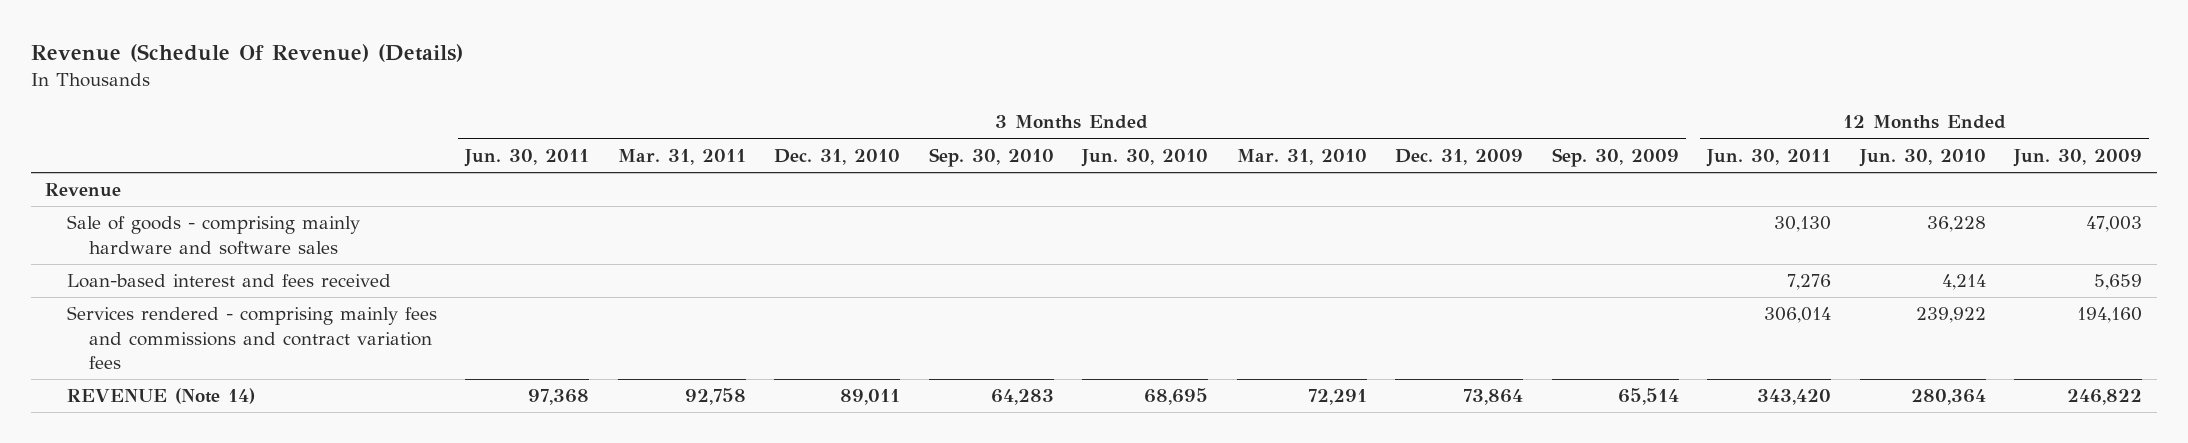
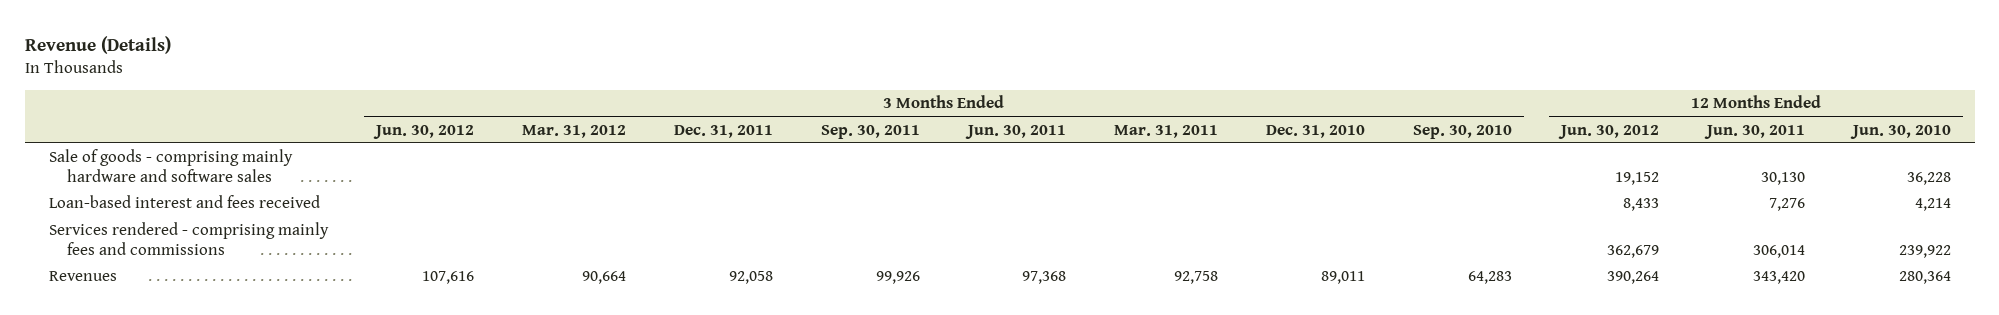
[30,44,463,63] Revenue (Schedule Of Revenue) (Details) -> [24,35,171,54] Revenue (Details)
[1081,148,1209,167] Jun. 30, 2010 -> none
[1236,148,1367,165] Mar. 31, 2010 -> none
[1395,148,1524,165] Dec. 31, 2009 -> none
[1551,147,1679,167] Sep. 30, 2009 -> none
[2013,148,2143,167] Jun. 30, 2009 -> none
none -> [372,124,474,139] Jun. 30, 2012
none -> [521,124,626,138] Mar. 31, 2012
none -> [674,124,774,138] Dec. 31, 2011
none -> [821,124,921,139] Sep. 30, 2011
none -> [1557,124,1659,139] Jun. 30, 2012
[45,183,122,198] Revenue -> none
[67,306,438,369] Services rendered - comprising mainly fees and commissions and contract variation fees -> [48,222,329,255] Services rendered - comprising mainly fees and commissions
[67,388,256,405] REVENUE (Note 14) -> [48,271,117,282] Revenues

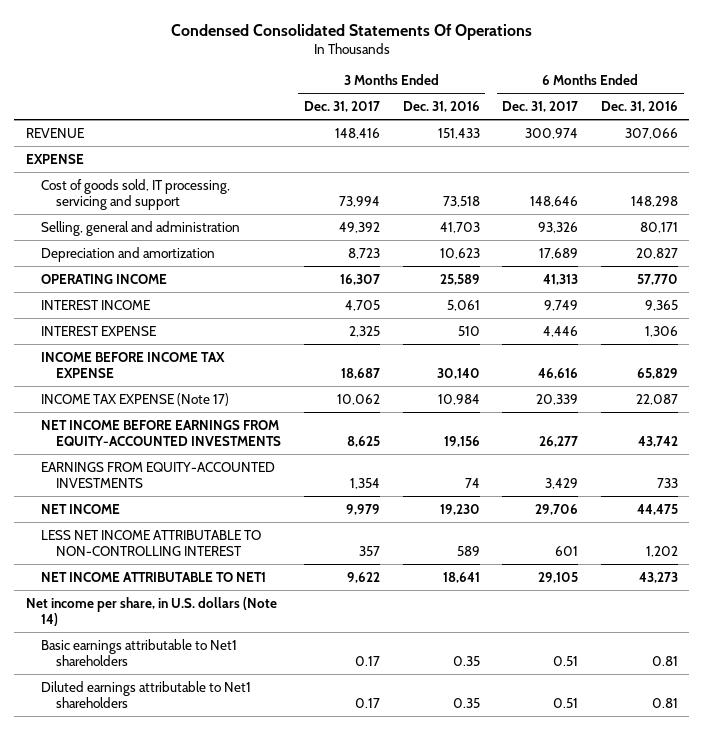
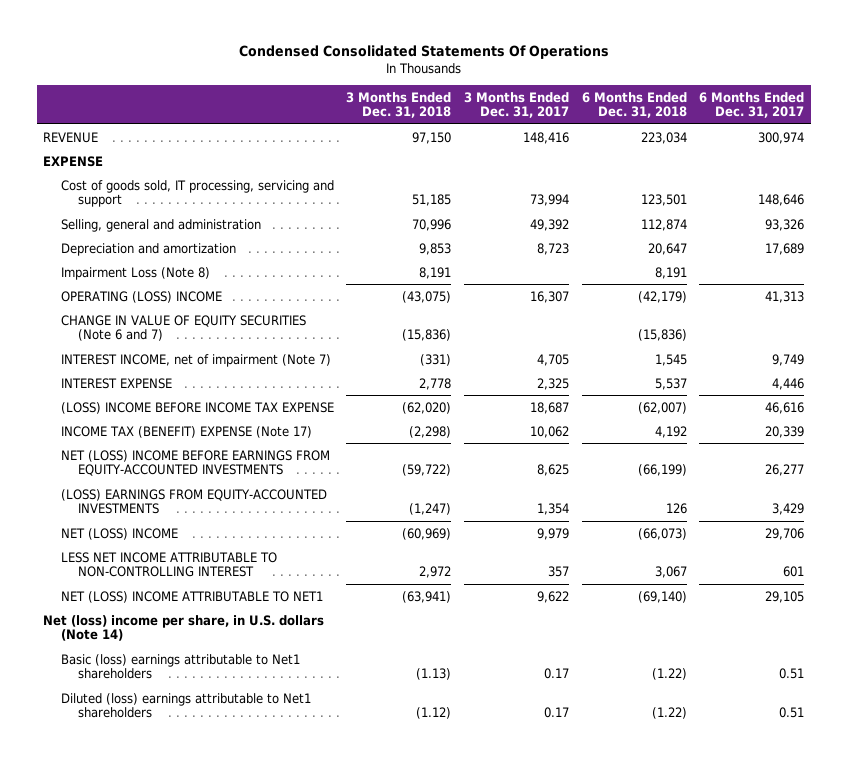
[402,101,480,113] Dec. 31, 2016 -> none
[600,101,678,113] Dec. 31, 2016 -> none
none -> [346,91,452,119] 3 Months Ended Dec. 31, 2018
none -> [581,91,687,119] 6 Months Ended Dec. 31, 2018
none -> [60,266,210,280] Impairment Loss (Note 8)
[40,273,167,284] OPERATING INCOME -> [60,290,222,303] OPERATING (LOSS) INCOME
none -> [60,314,306,342] CHANGE IN VALUE OF EQUITY SECURITIES (Note 6 and 7)
[40,299,150,310] INTEREST INCOME -> [60,353,331,367] INTEREST INCOME, net of impairment (Note 7)
[40,351,225,378] INCOME BEFORE INCOME TAX EXPENSE -> [60,401,334,414] (LOSS) INCOME BEFORE INCOME TAX EXPENSE
[40,392,229,406] INCOME TAX EXPENSE (Note 17) -> [60,425,312,438] INCOME TAX (BENEFIT) EXPENSE (Note 17)
[40,419,282,446] NET INCOME BEFORE EARNINGS FROM EQUITY-ACCOUNTED INVESTMENTS -> [60,449,330,477] NET (LOSS) INCOME BEFORE EARNINGS FROM EQUITY-ACCOUNTED INVESTMENTS
[40,461,275,488] EARNINGS FROM EQUITY-ACCOUNTED INVESTMENTS -> [60,488,327,515] (LOSS) EARNINGS FROM EQUITY-ACCOUNTED INVESTMENTS
[40,503,120,514] NET INCOME -> [60,527,178,540] NET (LOSS) INCOME
[40,571,266,582] NET INCOME ATTRIBUTABLE TO NET1 -> [60,590,323,603] NET (LOSS) INCOME ATTRIBUTABLE TO NET1
[25,596,277,626] Net income per share, in U.S. dollars (Note 14) -> [43,614,325,642] Net (loss) income per share, in U.S. dollars (Note 14)
[40,638,237,666] Basic earnings attributable to Net1 shareholders -> [60,653,300,680] Basic (loss) earnings attributable to Net1 shareholders
[40,680,251,708] Diluted earnings attributable to Net1 shareholders -> [60,692,311,719] Diluted (loss) earnings attributable to Net1 shareholders

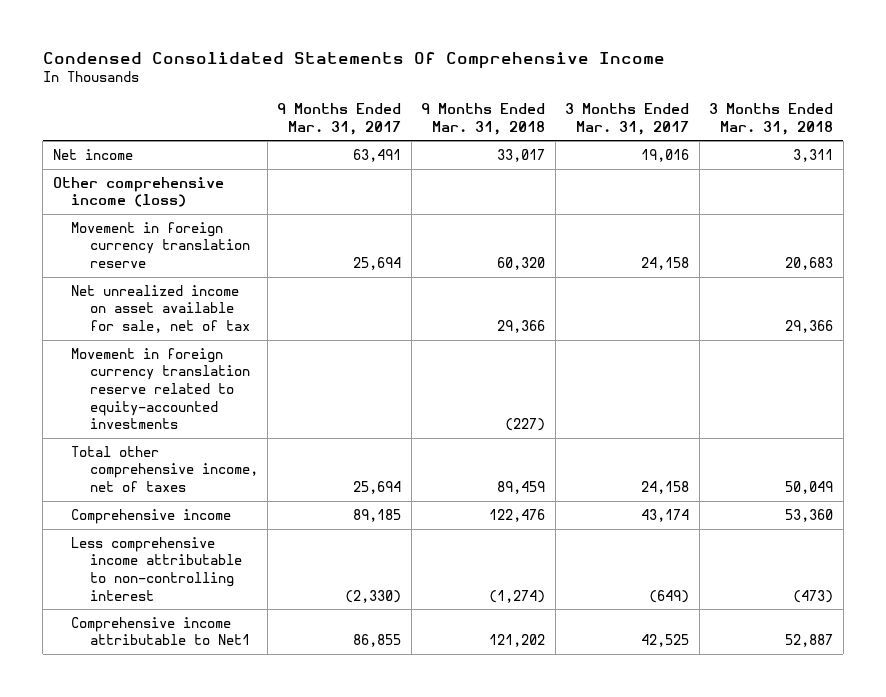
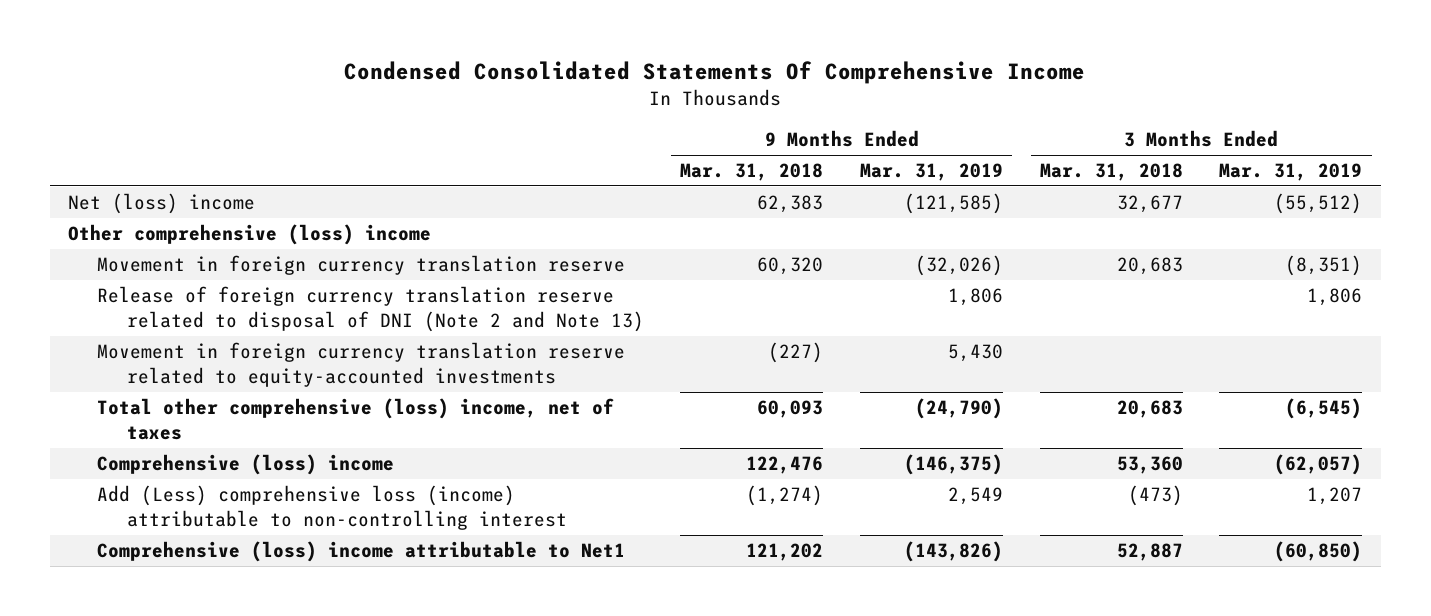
[277,103,402,135] 9 Months Ended Mar. 31, 2017 -> none
[565,103,690,135] 3 Months Ended Mar. 31, 2017 -> none
none -> [860,163,1004,182] Mar. 31, 2019
none -> [1219,163,1363,182] Mar. 31, 2019
[52,148,133,160] Net income -> [68,193,256,215] Net (loss) income
[497,148,546,162] 33,017 -> [757,195,824,214] 62,383
[793,148,834,162] 3,311 -> [1116,195,1183,214] 32,677
[52,176,224,208] Other comprehensive income (loss) -> [68,224,432,246] Other comprehensive (loss) income
[71,284,250,333] Net unrealized income on asset available for sale, net of tax -> none
none -> [97,286,644,332] Release of foreign currency translation reserve related to disposal of DNI (Note 2 and Note 13)
[71,445,258,492] Total other comprehensive income, net of taxes -> [97,398,615,440] Total other comprehensive (loss) income, net of taxes
[497,480,546,494] 89,459 -> [757,400,824,419] 60,093
[785,480,834,494] 50,049 -> [1116,400,1183,419] 20,683
[71,508,232,524] Comprehensive income -> [97,454,395,476] Comprehensive (loss) income
[71,536,242,601] Less comprehensive income attributable to non-controlling interest -> [97,485,567,530] Add (Less) comprehensive loss (income) attributable to non-controlling interest
[71,616,250,646] Comprehensive income attributable to Net1 -> [97,541,626,563] Comprehensive (loss) income attributable to Net1

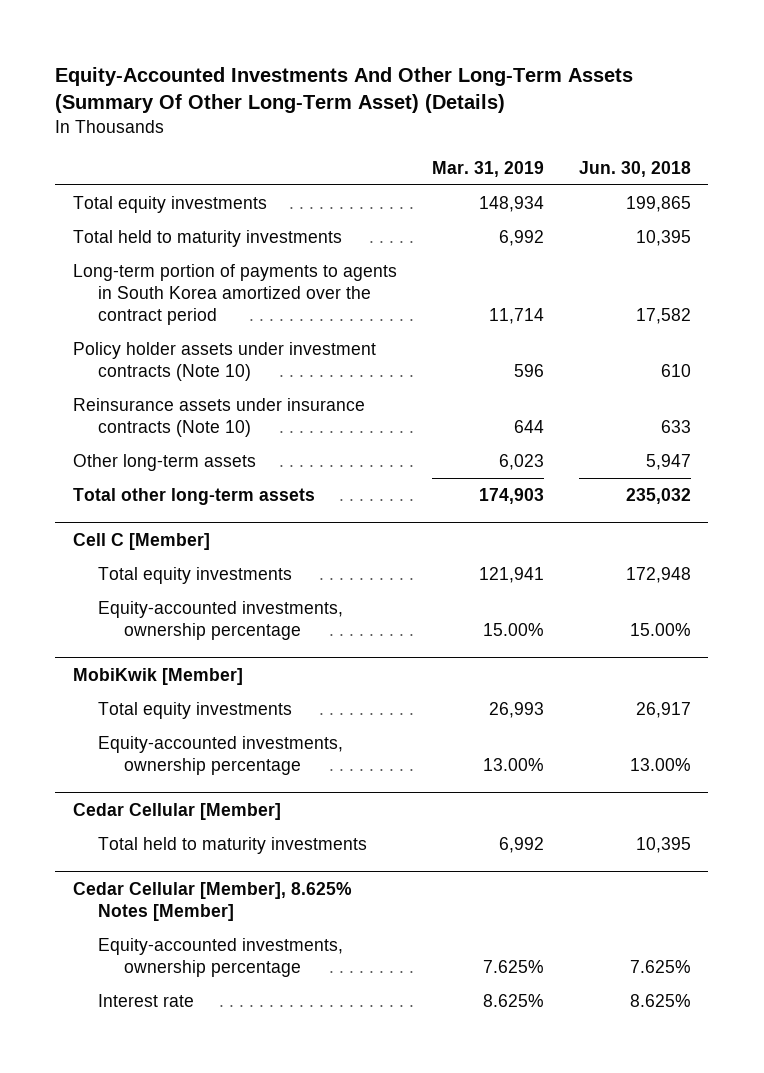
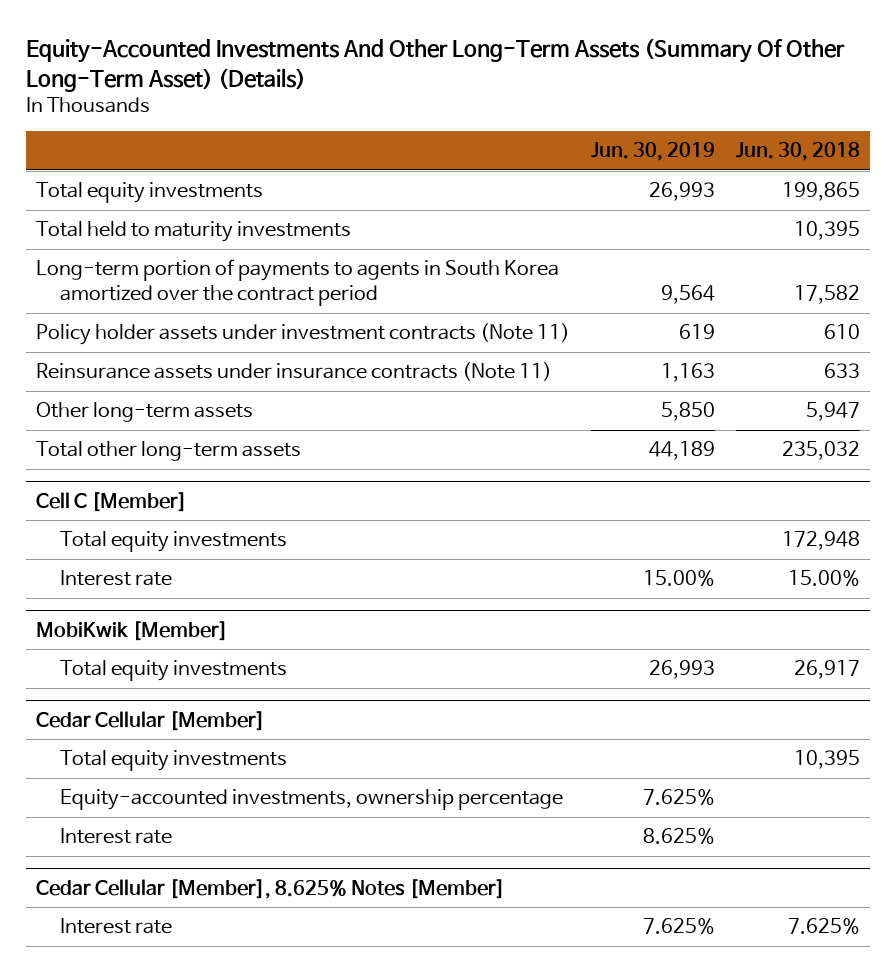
[431,160,544,177] Mar. 31, 2019 -> none
none -> [590,142,715,162] Jun. 30, 2019
[72,342,376,382] Policy holder assets under investment contracts (Note 10) -> [35,323,570,346] Policy holder assets under investment contracts (Note 11)
[72,398,365,438] Reinsurance assets under insurance contracts (Note 10) -> [35,362,552,382] Reinsurance assets under insurance contracts (Note 11)
[98,601,344,641] Equity-accounted investments, ownership percentage -> none
none -> [60,570,173,587] Interest rate
[98,736,344,776] Equity-accounted investments, ownership percentage -> none
[98,837,368,855] Total held to maturity investments -> [60,750,288,772] Total equity investments
none -> [60,789,564,811] Equity-accounted investments, ownership percentage
none -> [60,828,173,845] Interest rate
[98,938,344,978] Equity-accounted investments, ownership percentage -> none
[629,994,691,1008] 8.625% -> [787,918,860,935] 7.625%

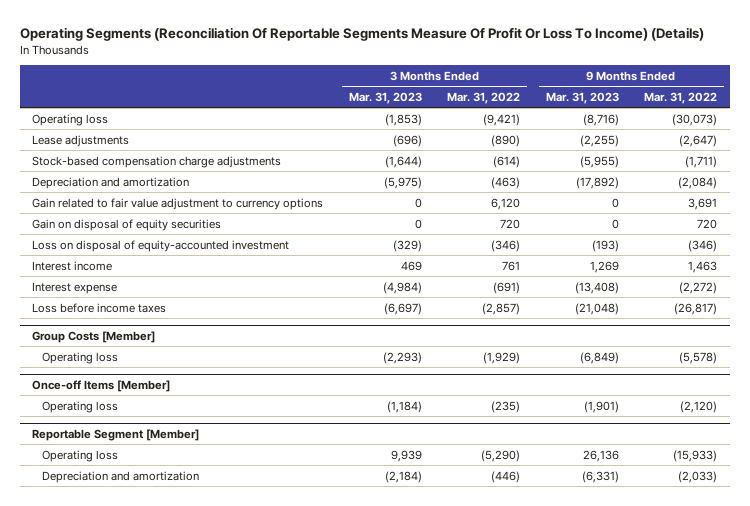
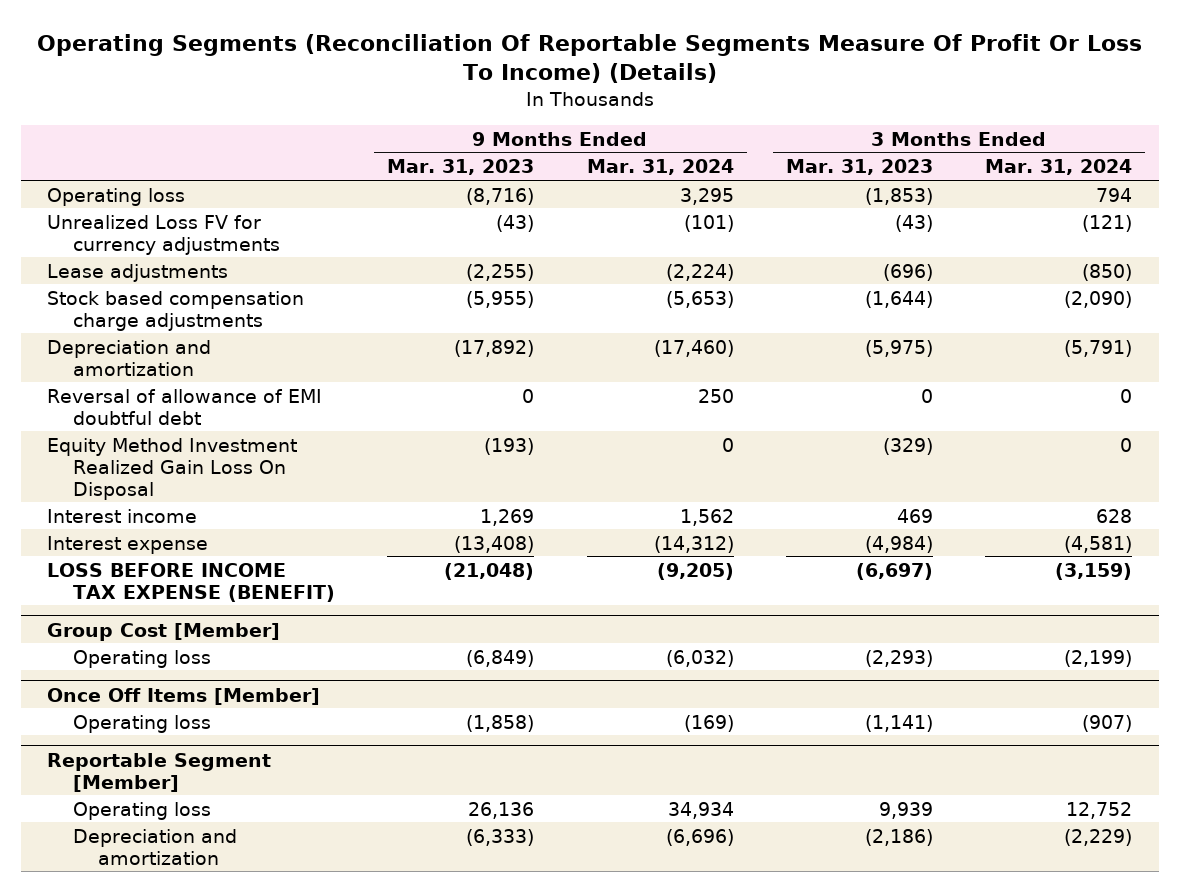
[447,91,521,104] Mar. 31, 2022 -> none
[644,91,718,104] Mar. 31, 2022 -> none
none -> [586,159,734,176] Mar. 31, 2024
none -> [985,159,1133,176] Mar. 31, 2024
none -> [47,214,280,255] Unrealized Loss FV for currency adjustments
[32,155,282,168] Stock-based compensation charge adjustments -> [47,290,305,331] Stock based compensation charge adjustments
[32,197,324,210] Gain related to fair value adjustment to currency options -> none
[32,218,222,231] Gain on disposal of equity securities -> none
none -> [47,388,323,425] Reversal of allowance of EMI doubtful debt
[32,239,290,252] Loss on disposal of equity-accounted investment -> [47,437,298,500] Equity Method Investment Realized Gain Loss On Disposal
[32,302,167,313] Loss before income taxes -> [47,562,335,602] LOSS BEFORE INCOME TAX EXPENSE (BENEFIT)
[32,330,156,343] Group Costs [Member] -> [47,622,281,641] Group Cost [Member]
[32,379,171,392] Once-off Items [Member] -> [47,687,321,705] Once Off Items [Member]
[386,400,422,413] (1,184) -> [864,714,933,732] (1,141)
[583,400,619,413] (1,901) -> [466,714,535,732] (1,858)
[384,470,422,483] (2,184) -> [864,828,933,846] (2,186)
[581,470,619,483] (6,331) -> [466,828,535,846] (6,333)

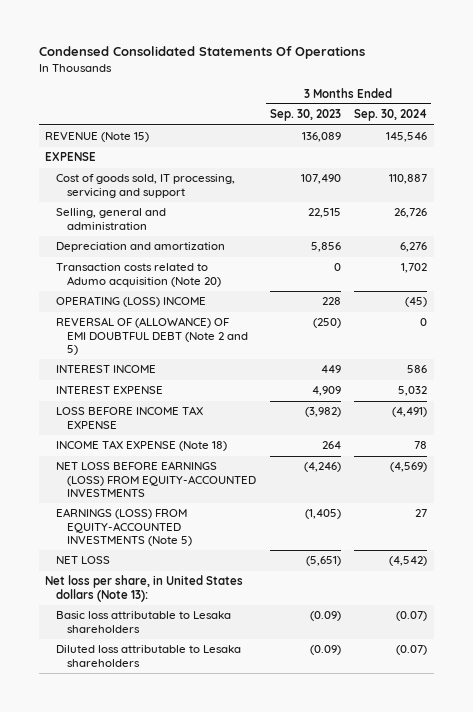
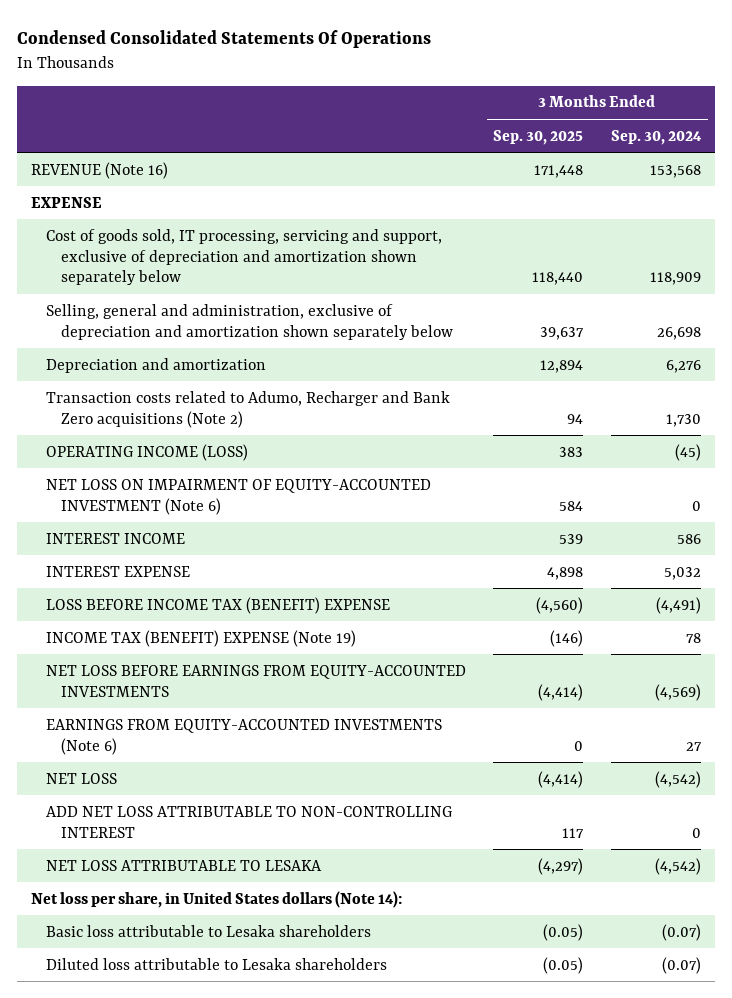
[269,109,341,122] Sep. 30, 2023 -> none
none -> [493,129,584,145] Sep. 30, 2025
[45,132,150,143] REVENUE (Note 15) -> [30,161,168,179] REVENUE (Note 16)
[386,132,428,143] 145,546 -> [650,164,702,178] 153,568
[56,174,236,198] Cost of goods sold, IT processing, servicing and support -> [45,228,442,286] Cost of goods sold, IT processing, servicing and support, exclusive of depreciation and amortization shown separately below
[389,174,428,185] 110,887 -> [650,272,702,286] 118,909
[56,208,167,230] Selling, general and administration -> [45,303,453,340] Selling, general and administration, exclusive of depreciation and amortization shown separately below
[394,208,428,219] 26,726 -> [657,326,702,340] 26,698
[56,317,249,355] REVERSAL OF (ALLOWANCE) OF EMI DOUBTFUL DEBT (Note 2 and 5) -> none
[56,263,222,287] Transaction costs related to Adumo acquisition (Note 20) -> [45,390,450,428] Transaction costs related to Adumo, Recharger and Bank Zero acquisitions (Note 2)
[401,263,428,274] 1,702 -> [666,413,702,427] 1,730
[56,296,207,308] OPERATING (LOSS) INCOME -> [45,443,248,461] OPERATING INCOME (LOSS)
none -> [45,478,431,515] NET LOSS ON IMPAIRMENT OF EQUITY-ACCOUNTED INVESTMENT (Note 6)
[56,406,204,429] LOSS BEFORE INCOME TAX EXPENSE -> [45,596,390,614] LOSS BEFORE INCOME TAX (BENEFIT) EXPENSE
[56,440,228,452] INCOME TAX EXPENSE (Note 18) -> [45,629,356,647] INCOME TAX (BENEFIT) EXPENSE (Note 19)
[56,461,257,497] NET LOSS BEFORE EARNINGS (LOSS) FROM EQUITY-ACCOUNTED INVESTMENTS -> [45,664,466,697] NET LOSS BEFORE EARNINGS FROM EQUITY-ACCOUNTED INVESTMENTS
[56,508,193,546] EARNINGS (LOSS) FROM EQUITY-ACCOUNTED INVESTMENTS (Note 5) -> [45,718,442,755] EARNINGS FROM EQUITY-ACCOUNTED INVESTMENTS (Note 6)
none -> [45,805,452,838] ADD NET LOSS ATTRIBUTABLE TO NON-CONTROLLING INTEREST
none -> [45,859,322,871] NET LOSS ATTRIBUTABLE TO LESAKA
[45,575,244,602] Net loss per share, in United States dollars (Note 13): -> [30,890,402,908] Net loss per share, in United States dollars (Note 14):

